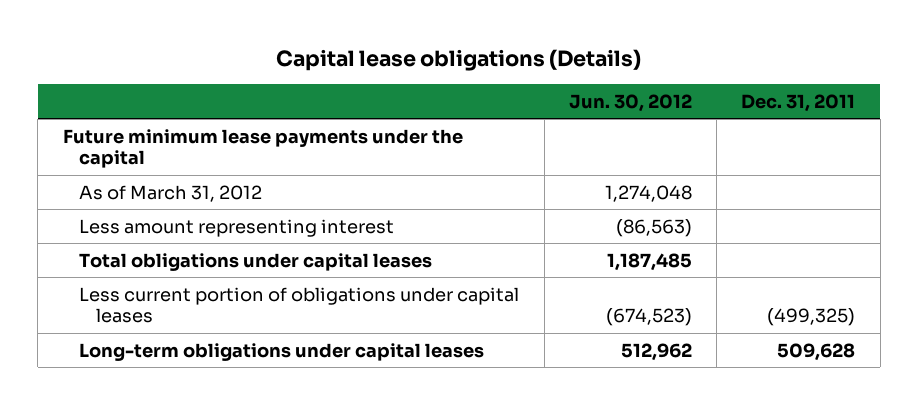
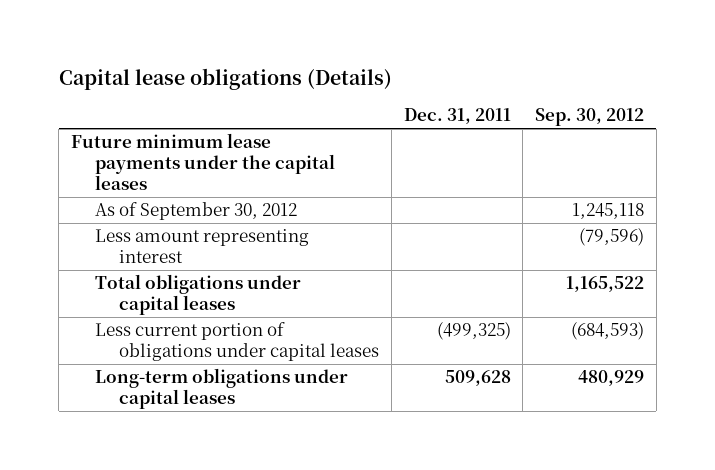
[568,93,692,112] Jun. 30, 2012 -> none
none -> [535,108,645,127] Sep. 30, 2012
[62,128,463,169] Future minimum lease payments under the capital -> [71,133,336,190] Future minimum lease payments under the capital leases
[79,184,263,202] As of March 31, 2012 -> [95,202,298,221] As of September 30, 2012

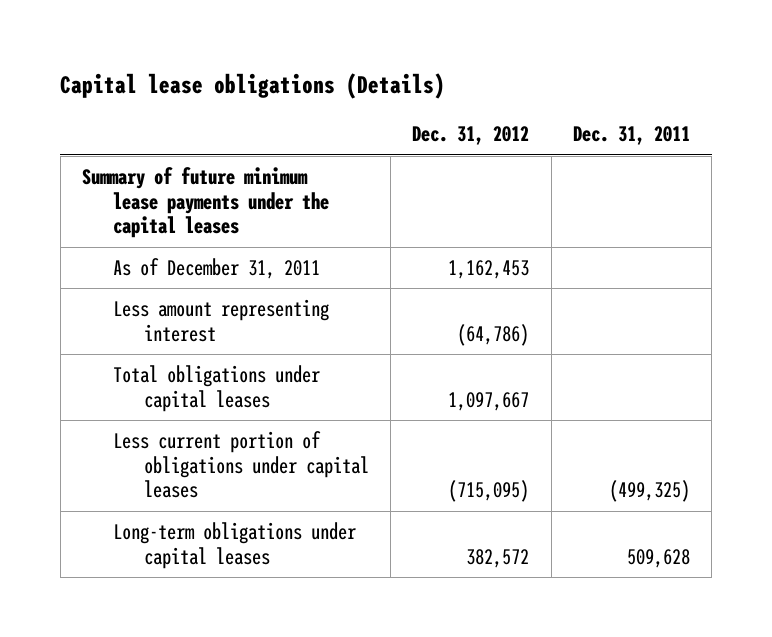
[535,108,645,127] Sep. 30, 2012 -> none
none -> [412,126,530,146] Dec. 31, 2012
[71,133,336,190] Future minimum lease payments under the capital leases -> [82,166,329,239] Summary of future minimum lease payments under the capital leases
[95,202,298,221] As of September 30, 2012 -> [112,257,320,279] As of December 31, 2011

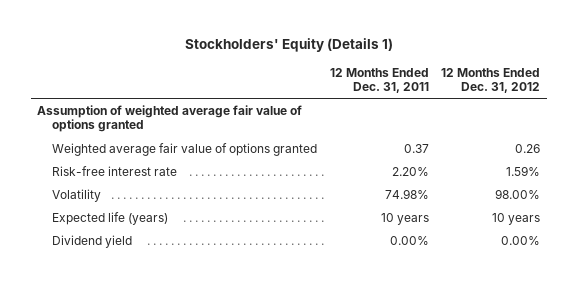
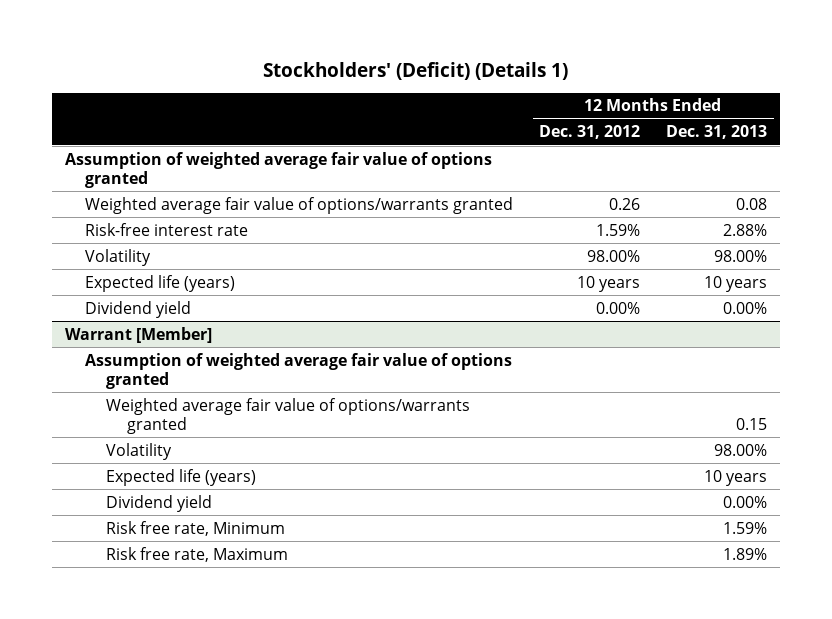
[184,37,393,52] Stockholders' Equity (Details 1) -> [262,61,568,80] Stockholders' (Deficit) (Details 1)
[329,67,429,93] 12 Months Ended Dec. 31, 2011 -> none
none -> [666,125,768,140] Dec. 31, 2013
[52,142,318,156] Weighted average fair value of options granted -> [85,196,514,214] Weighted average fair value of options/warrants granted
none -> [64,326,212,343] Warrant [Member]
none -> [85,352,513,389] Assumption of weighted average fair value of options granted
none -> [106,397,471,434] Weighted average fair value of options/warrants granted
none -> [106,442,173,460] Volatility
none -> [106,468,257,486] Expected life (years)
none -> [106,494,213,512] Dividend yield
none -> [106,520,286,536] Risk free rate, Minimum
none -> [106,546,289,562] Risk free rate, Maximum

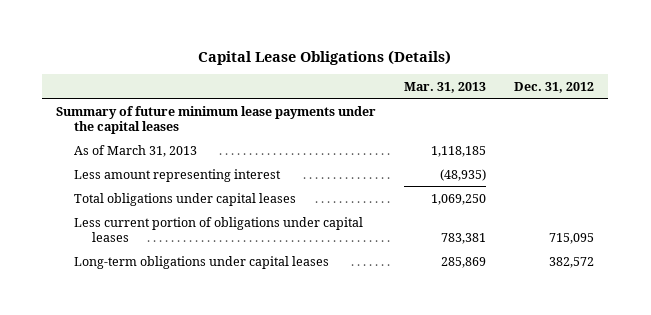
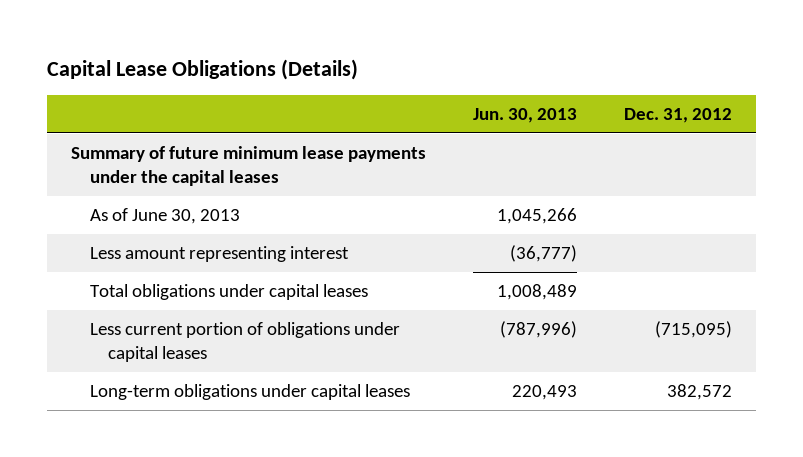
[404,81,487,93] Mar. 31, 2013 -> none
none -> [473,107,578,123] Jun. 30, 2013
[74,144,198,157] As of March 31, 2013 -> [89,208,240,225] As of June 30, 2013
[549,232,595,244] 715,095 -> [655,321,733,339] (715,095)

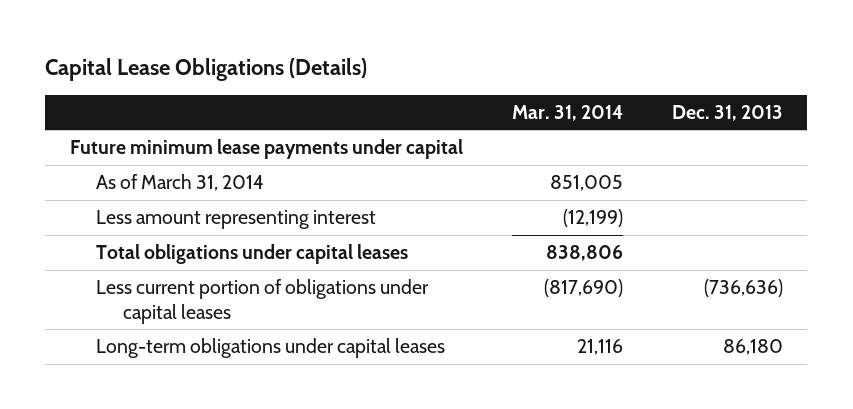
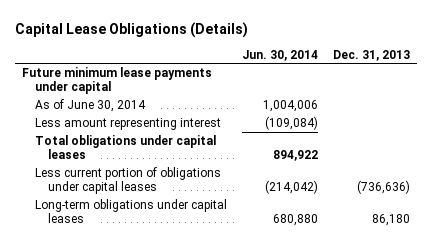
[511,104,623,121] Mar. 31, 2014 -> none
none -> [242,49,319,61] Jun. 30, 2014
[96,174,265,192] As of March 31, 2014 -> [35,99,147,113] As of June 30, 2014

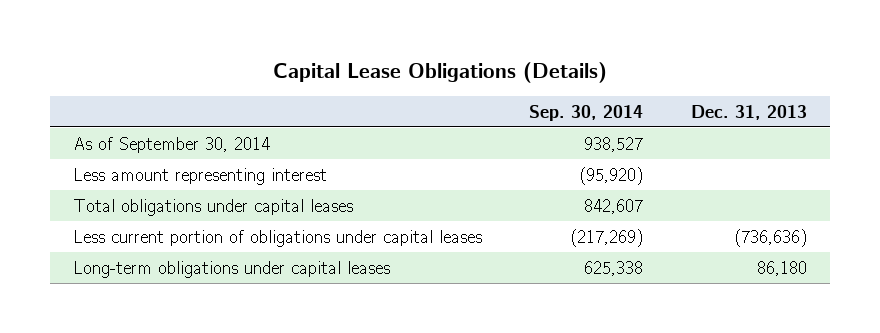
[242,49,319,61] Jun. 30, 2014 -> none
none -> [529,104,644,121] Sep. 30, 2014
[22,67,213,95] Future minimum lease payments under capital -> none
[35,99,147,113] As of June 30, 2014 -> [73,136,271,153] As of September 30, 2014

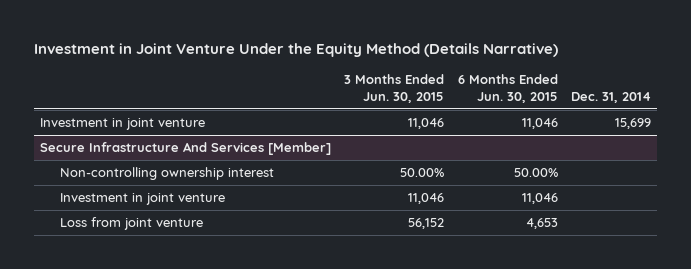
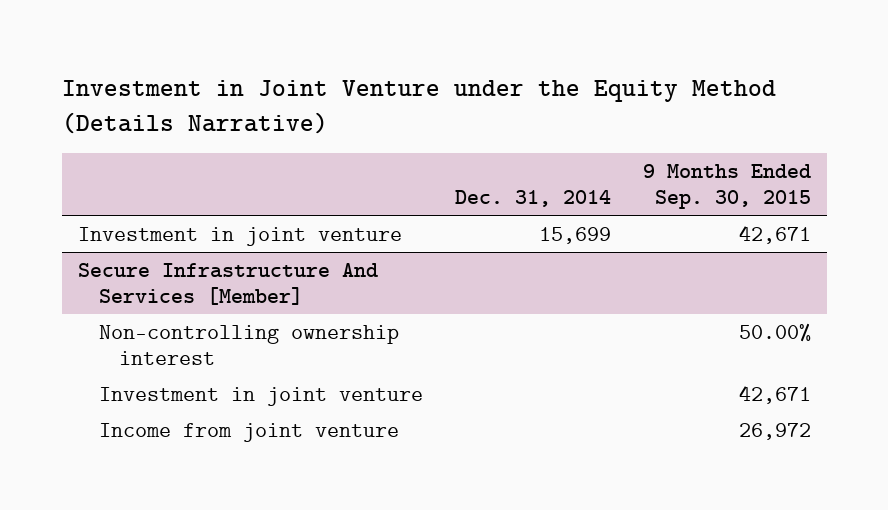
[33,43,558,58] Investment in Joint Venture Under the Equity Method (Details Narrative) -> [61,80,776,134] Investment in Joint Venture under the Equity Method (Details Narrative)
[344,74,445,103] 3 Months Ended Jun. 30, 2015 -> none
[457,74,558,103] 6 Months Ended Jun. 30, 2015 -> none
none -> [642,164,811,210] 9 Months Ended Sep. 30, 2015
[59,217,203,231] Loss from joint venture -> [98,422,399,442] Income from joint venture

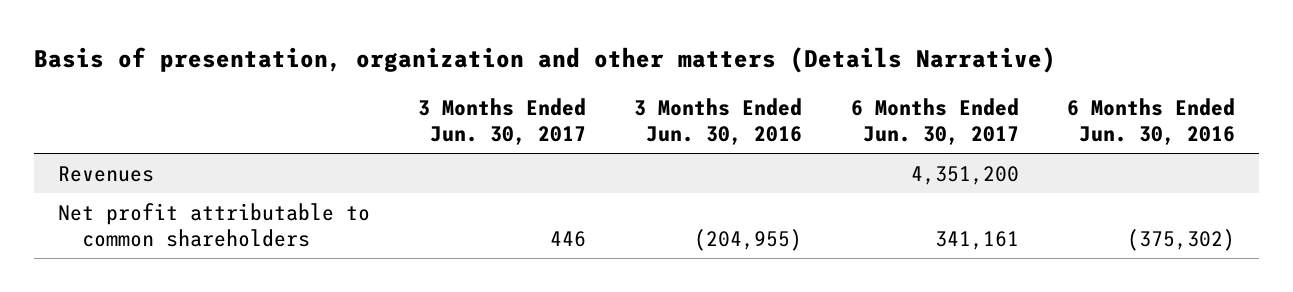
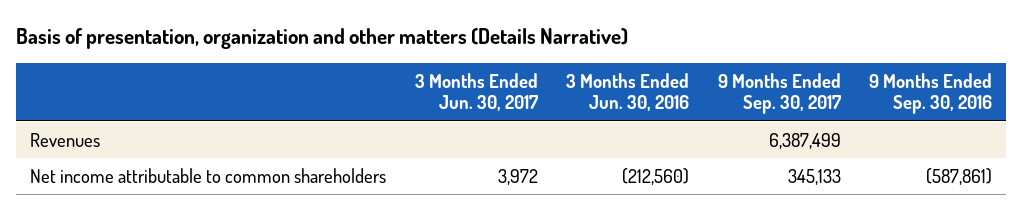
[850,97,1019,146] 6 Months Ended Jun. 30, 2017 -> none
[1066,97,1235,146] 6 Months Ended Jun. 30, 2016 -> none
none -> [717,72,841,115] 9 Months Ended Sep. 30, 2017
none -> [869,72,993,115] 9 Months Ended Sep. 30, 2016
[58,202,371,248] Net profit attributable to common shareholders -> [30,167,387,183] Net income attributable to common shareholders
[550,231,587,248] 446 -> [497,168,538,185] 3,972
[694,229,803,252] (204,955) -> [622,167,690,185] (212,560)

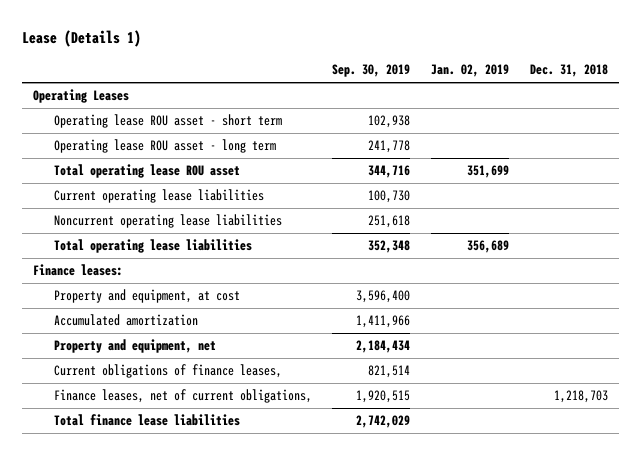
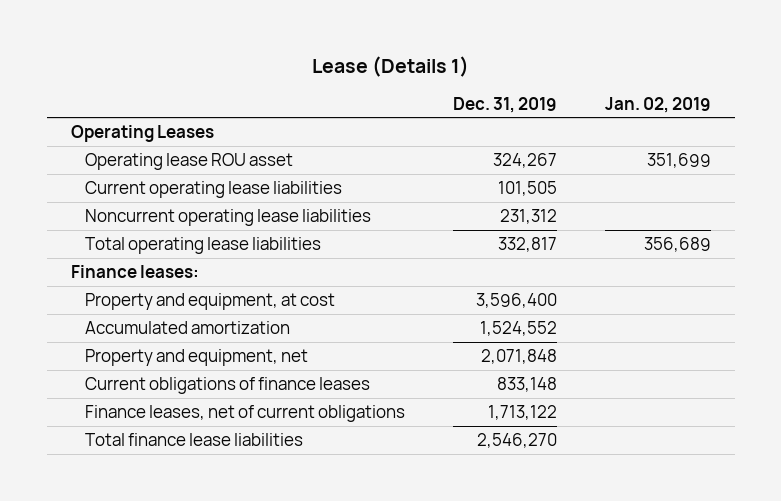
[332,64,411,78] Sep. 30, 2019 -> none
[530,64,609,78] Dec. 31, 2018 -> none
none -> [452,96,557,113] Dec. 31, 2019
[53,114,282,129] Operating lease ROU asset - short term -> none
[53,139,276,154] Operating lease ROU asset - long term -> none
[53,164,240,179] Total operating lease ROU asset -> [84,153,293,171] Operating lease ROU asset
[53,364,282,379] Current obligations of finance leases, -> [84,377,370,395] Current obligations of finance leases
[53,389,312,404] Finance leases, net of current obligations, -> [84,405,405,423] Finance leases, net of current obligations

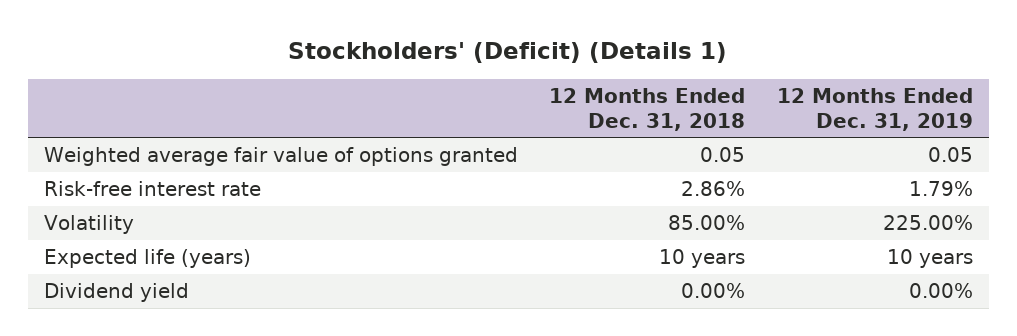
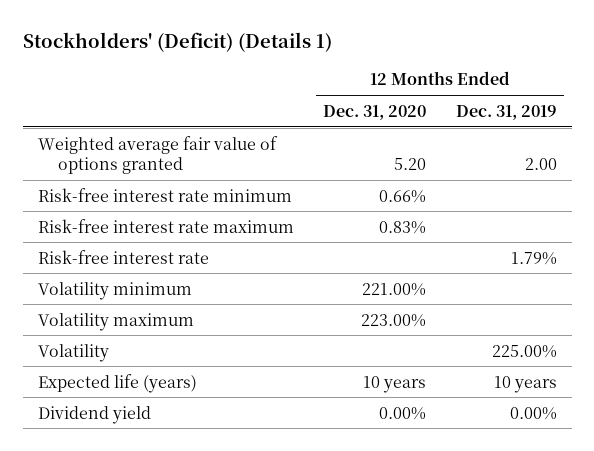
[549,87,746,131] 12 Months Ended Dec. 31, 2018 -> none
none -> [323,104,427,120] Dec. 31, 2020
[927,147,973,163] 0.05 -> [524,158,557,171] 2.00
none -> [37,187,292,202] Risk-free interest rate minimum
none -> [37,218,294,233] Risk-free interest rate maximum
none -> [37,281,192,300] Volatility minimum
none -> [37,312,194,331] Volatility maximum

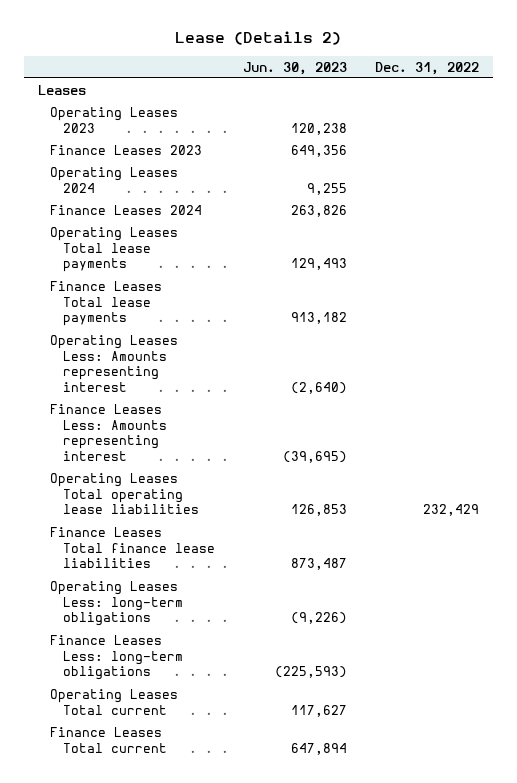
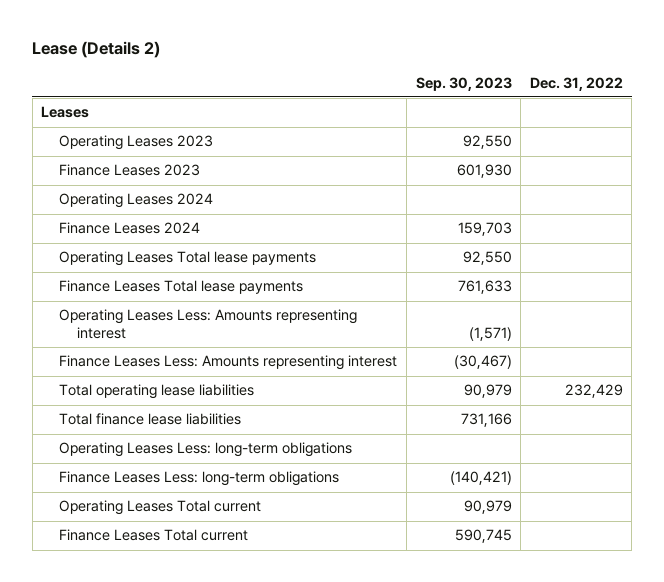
[242,61,347,75] Jun. 30, 2023 -> none
none -> [415,76,512,91] Sep. 30, 2023
[50,472,199,515] Operating Leases Total operating lease liabilities -> [59,384,255,400] Total operating lease liabilities
[50,526,215,569] Finance Leases Total finance lease liabilities -> [59,413,242,426] Total finance lease liabilities

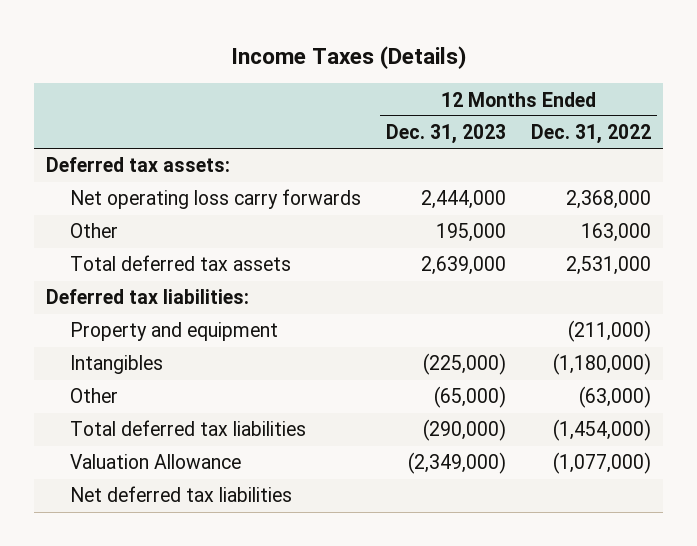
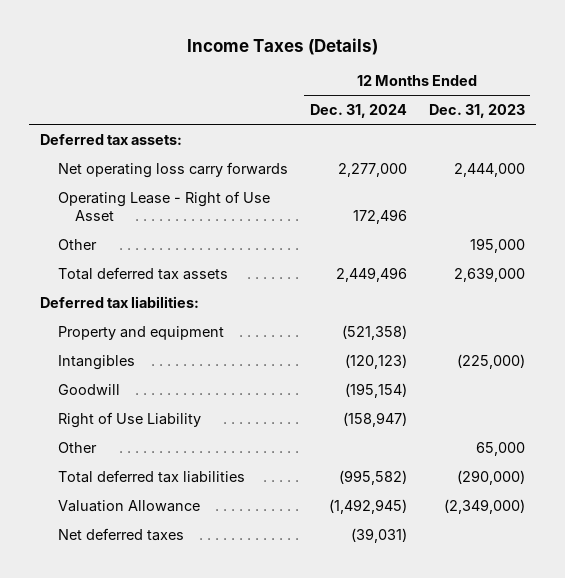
[530,124,651,145] Dec. 31, 2022 -> none
none -> [309,104,407,119] Dec. 31, 2024
none -> [57,190,270,221] Operating Lease - Right of Use Asset
none -> [57,383,120,395] Goodwill
none -> [57,411,201,428] Right of Use Liability
[434,386,507,409] (65,000) -> [475,441,525,456] 65,000
[70,486,293,503] Net deferred tax liabilities -> [57,527,184,541] Net deferred taxes

